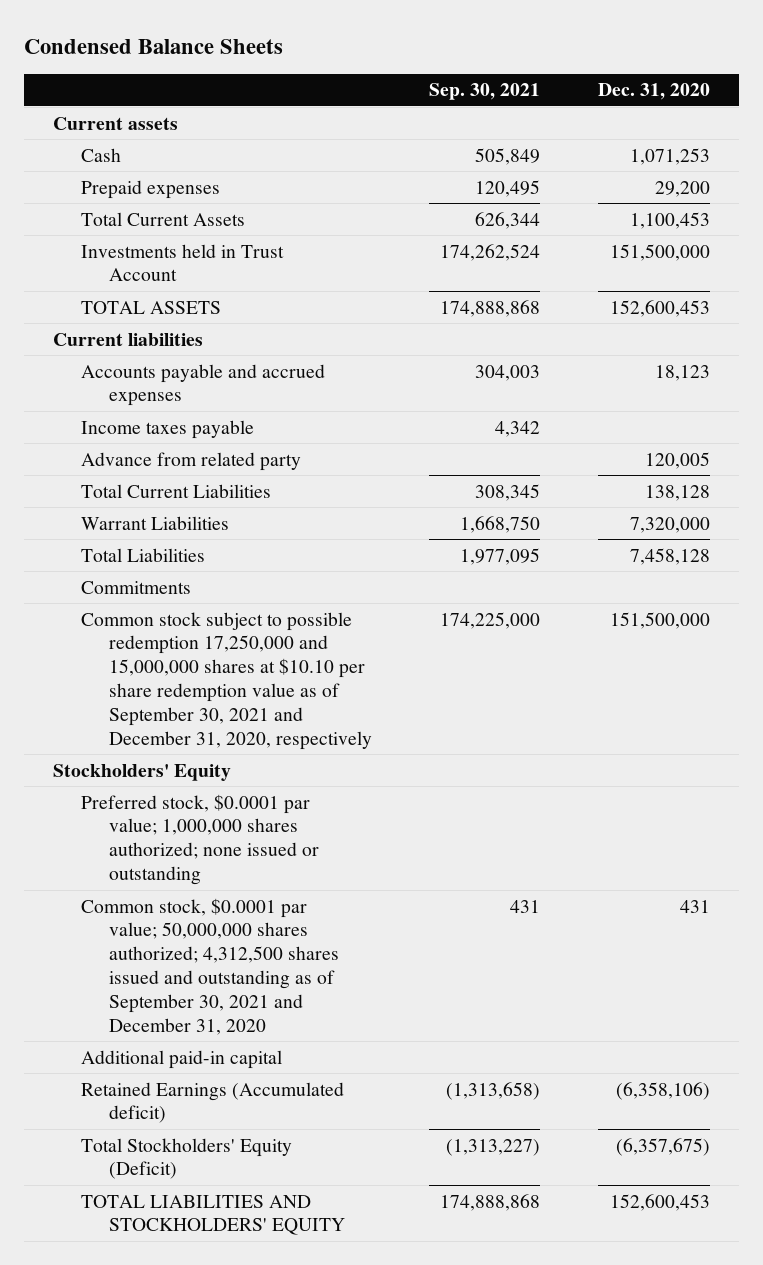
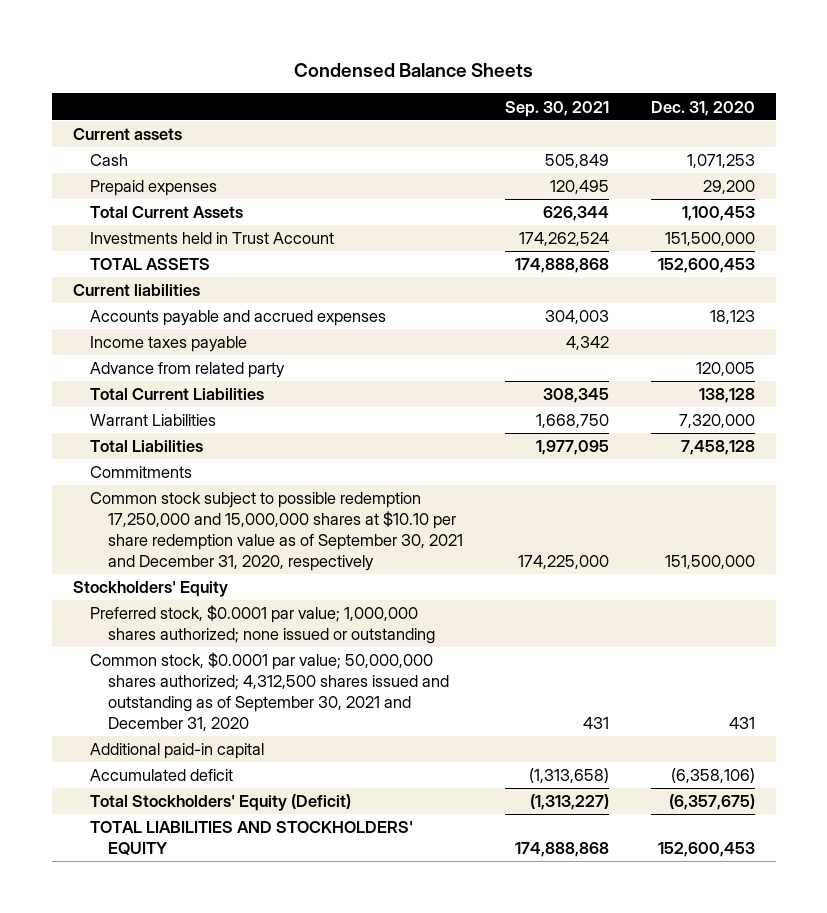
[80,1081,344,1124] Retained Earnings (Accumulated deficit) -> [90,769,234,782] Accumulated deficit

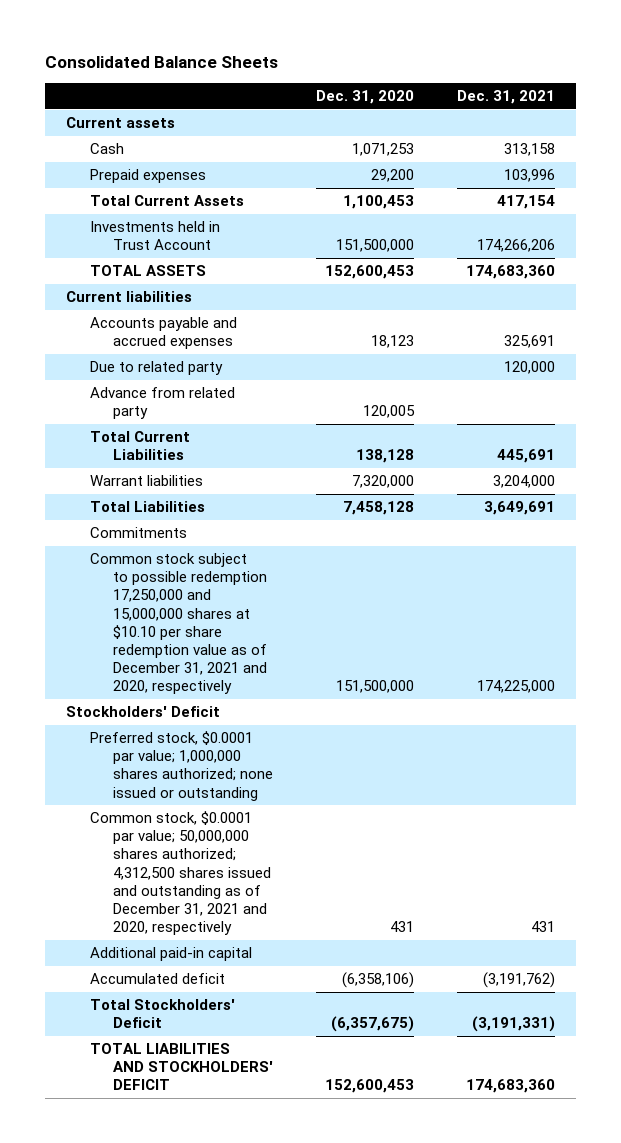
[293,62,533,77] Condensed Balance Sheets -> [44,56,278,69] Consolidated Balance Sheets
[504,100,609,117] Sep. 30, 2021 -> none
none -> [456,90,555,105] Dec. 31, 2021
[90,336,248,353] Income taxes payable -> none
none -> [89,361,223,376] Due to related party
[90,414,217,427] Warrant Liabilities -> [89,475,203,487] Warrant liabilities
[90,492,464,572] Common stock subject to possible redemption 17,250,000 and 15,000,000 shares at $10.10 per share redemption value as of September 30, 2021 and December 31, 2020, respectively -> [89,553,268,695] Common stock subject to possible redemption 17,250,000 and 15,000,000 shares at $10.10 per share redemption value as of December 31, 2021 and 2020, respectively
[72,581,228,598] Stockholders' Equity -> [66,706,221,718] Stockholders' Deficit
[90,652,450,732] Common stock, $0.0001 par value; 50,000,000 shares authorized; 4,312,500 shares issued and outstanding as of September 30, 2021 and December 31, 2020 -> [89,811,272,935] Common stock, $0.0001 par value; 50,000,000 shares authorized; 4,312,500 shares issued and outstanding as of December 31, 2021 and 2020, respectively
[90,794,352,812] Total Stockholders' Equity (Deficit) -> [89,999,235,1029] Total Stockholders' Deficit
[90,821,414,856] TOTAL LIABILITIES AND STOCKHOLDERS' EQUITY -> [89,1043,274,1091] TOTAL LIABILITIES AND STOCKHOLDERS' DEFICIT

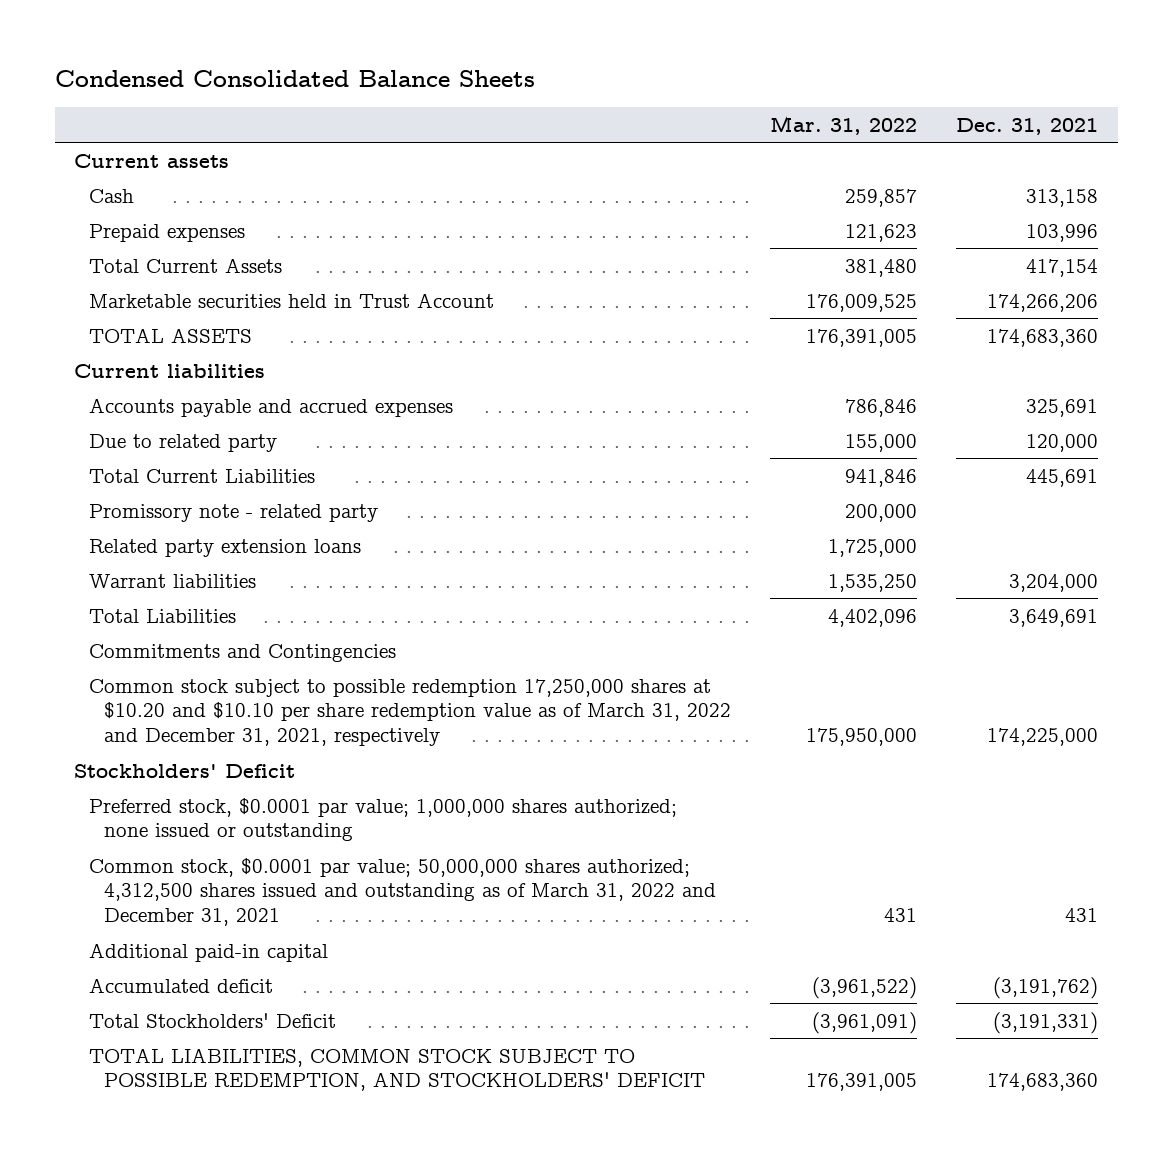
[44,56,278,69] Consolidated Balance Sheets -> [54,69,535,87] Condensed Consolidated Balance Sheets
[316,90,415,105] Dec. 31, 2020 -> none
none -> [769,115,917,135] Mar. 31, 2022
[89,221,220,251] Investments held in Trust Account -> [88,292,494,308] Marketable securities held in Trust Account
[89,387,235,420] Advance from related party -> none
none -> [88,503,378,522] Promissory note - related party
none -> [88,538,361,557] Related party extension loans
[89,527,187,539] Commitments -> [88,643,396,662] Commitments and Contingencies
[89,553,268,695] Common stock subject to possible redemption 17,250,000 and 15,000,000 shares at $10.10 per share redemption value as of December 31, 2021 and 2020, respectively -> [88,678,731,747] Common stock subject to possible redemption 17,250,000 shares at $10.20 and $10.10 per share redemption value as of March 31, 2022 and December 31, 2021, respectively
[89,811,272,935] Common stock, $0.0001 par value; 50,000,000 shares authorized; 4,312,500 shares issued and outstanding as of December 31, 2021 and 2020, respectively -> [88,857,716,927] Common stock, $0.0001 par value; 50,000,000 shares authorized; 4,312,500 shares issued and outstanding as of March 31, 2022 and December 31, 2021
[89,1043,274,1091] TOTAL LIABILITIES AND STOCKHOLDERS' DEFICIT -> [88,1047,705,1092] TOTAL LIABILITIES, COMMON STOCK SUBJECT TO POSSIBLE REDEMPTION, AND STOCKHOLDERS' DEFICIT

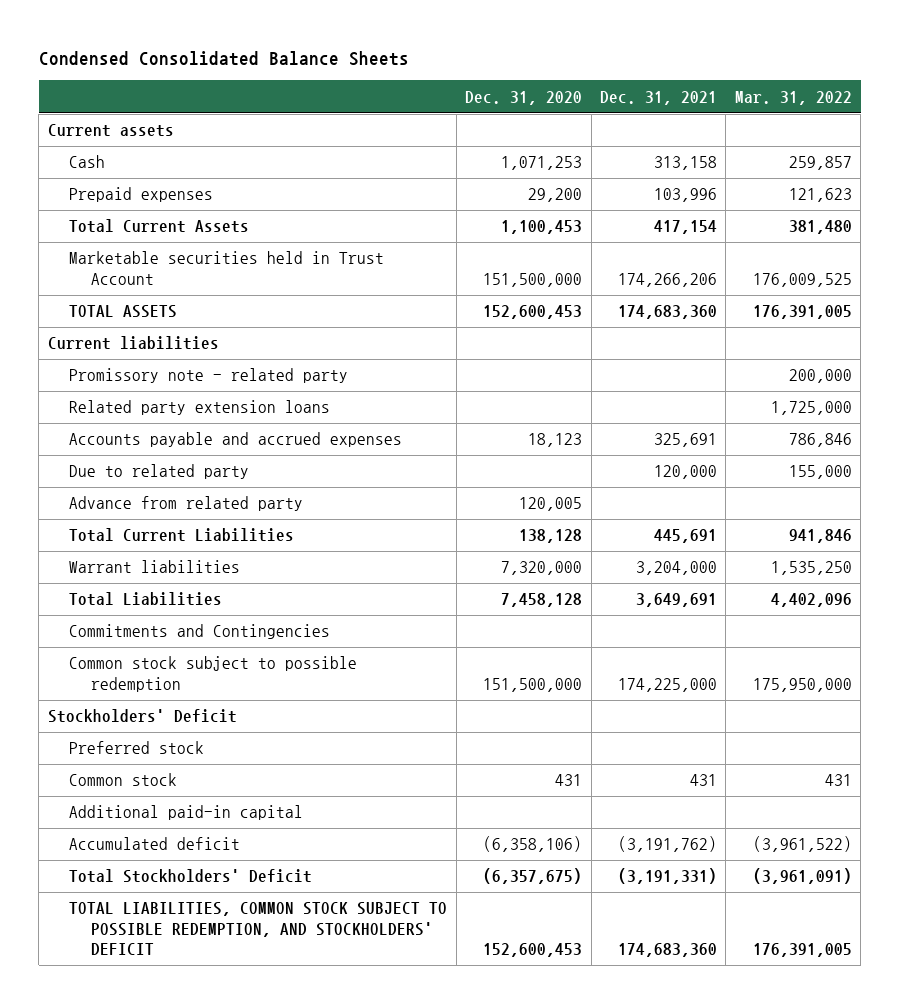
none -> [465,90,583,105] Dec. 31, 2020
[88,503,378,522] Promissory note - related party -> [69,368,349,384] Promissory note - related party
[88,538,361,557] Related party extension loans -> [69,400,331,416] Related party extension loans
none -> [69,496,304,512] Advance from related party
[88,678,731,747] Common stock subject to possible redemption 17,250,000 shares at $10.20 and $10.10 per share redemption value as of March 31, 2022 and December 31, 2021, respectively -> [69,656,358,692] Common stock subject to possible redemption
[88,797,677,842] Preferred stock, $0.0001 par value; 1,000,000 shares authorized; none issued or outstanding -> [69,741,205,755] Preferred stock
[88,857,716,927] Common stock, $0.0001 par value; 50,000,000 shares authorized; 4,312,500 shares issued and outstanding as of March 31, 2022 and December 31, 2021 -> [69,773,178,787] Common stock

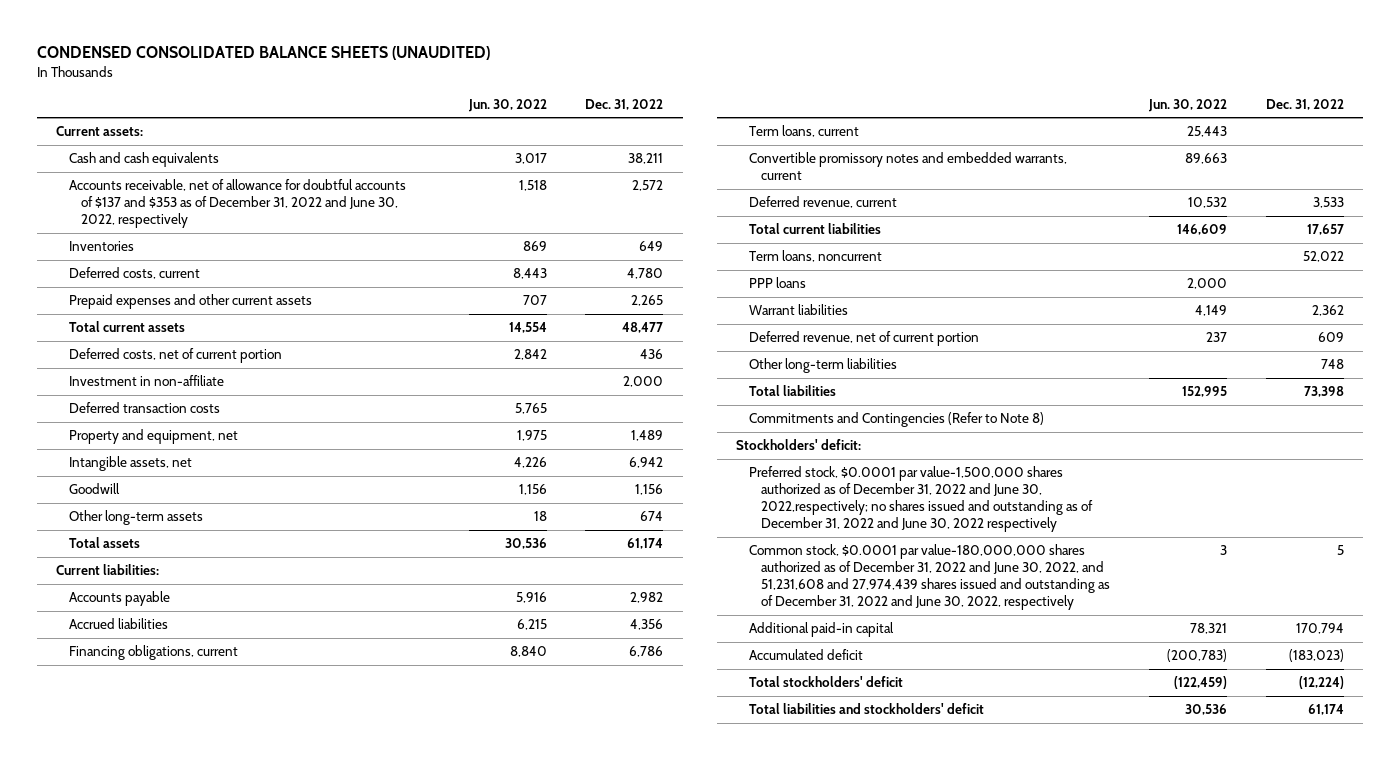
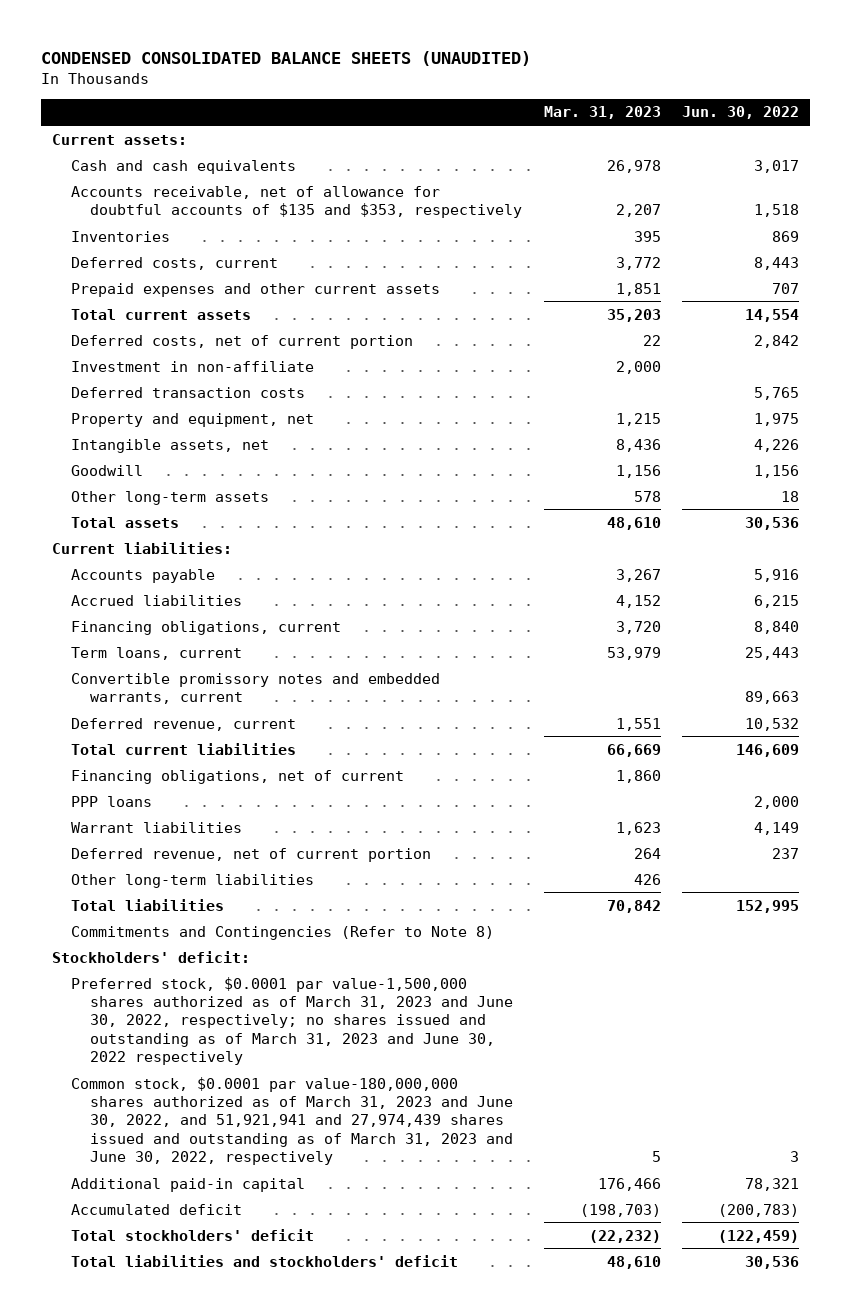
[585,98,664,110] Dec. 31, 2022 -> none
none -> [543,106,661,120] Mar. 31, 2023
[68,179,406,229] Accounts receivable, net of allowance for doubtful accounts of $137 and $353 as of December 31, 2022 and June 30, 2022, respectively -> [70,185,523,219] Accounts receivable, net of allowance for doubtful accounts of $135 and $353, respectively
[748,250,882,263] Term loans, noncurrent -> none
none -> [70,769,404,784] Financing obligations, net of current
[748,466,1094,533] Preferred stock, $0.0001 par value-1,500,000 shares authorized as of December 31, 2022 and June 30, 2022,respectively; no shares issued and outstanding as of December 31, 2022 and June 30, 2022 respectively -> [70,976,514,1066] Preferred stock, $0.0001 par value-1,500,000 shares authorized as of March 31, 2023 and June 30, 2022, respectively; no shares issued and outstanding as of March 31, 2023 and June 30, 2022 respectively
[748,544,1111,611] Common stock, $0.0001 par value-180,000,000 shares authorized as of December 31, 2022 and June 30, 2022, and 51,231,608 and 27,974,439 shares issued and outstanding as of December 31, 2022 and June 30, 2022, respectively -> [70,1076,514,1166] Common stock, $0.0001 par value-180,000,000 shares authorized as of March 31, 2023 and June 30, 2022, and 51,921,941 and 27,974,439 shares issued and outstanding as of March 31, 2023 and June 30, 2022, respectively

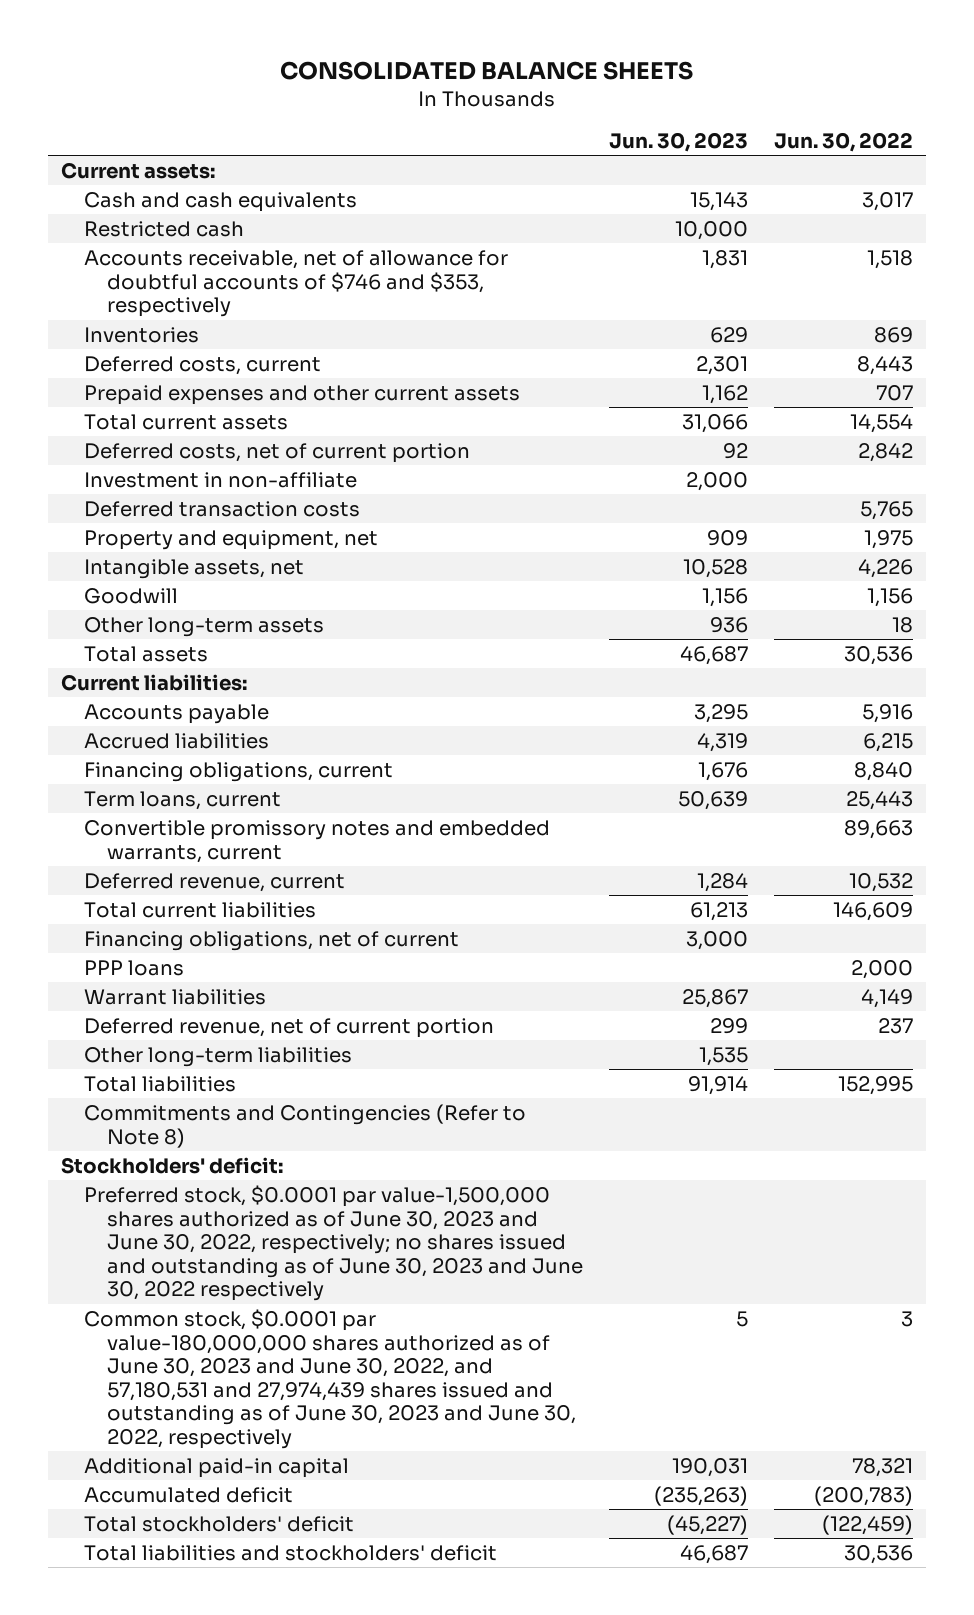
[40,50,531,66] CONDENSED CONSOLIDATED BALANCE SHEETS (UNAUDITED) -> [279,61,693,81] CONSOLIDATED BALANCE SHEETS
[543,106,661,120] Mar. 31, 2023 -> none
none -> [608,131,748,152] Jun. 30, 2023
none -> [84,220,245,237] Restricted cash
[70,185,523,219] Accounts receivable, net of allowance for doubtful accounts of $135 and $353, respectively -> [84,249,509,318] Accounts receivable, net of allowance for doubtful accounts of $746 and $353, respectively
[70,976,514,1066] Preferred stock, $0.0001 par value-1,500,000 shares authorized as of March 31, 2023 and June 30, 2022, respectively; no shares issued and outstanding as of March 31, 2023 and June 30, 2022 respectively -> [84,1184,583,1302] Preferred stock, $0.0001 par value-1,500,000 shares authorized as of June 30, 2023 and June 30, 2022, respectively; no shares issued and outstanding as of June 30, 2023 and June 30, 2022 respectively
[70,1076,514,1166] Common stock, $0.0001 par value-180,000,000 shares authorized as of March 31, 2023 and June 30, 2022, and 51,921,941 and 27,974,439 shares issued and outstanding as of March 31, 2023 and June 30, 2022, respectively -> [84,1308,576,1450] Common stock, $0.0001 par value-180,000,000 shares authorized as of June 30, 2023 and June 30, 2022, and 57,180,531 and 27,974,439 shares issued and outstanding as of June 30, 2023 and June 30, 2022, respectively

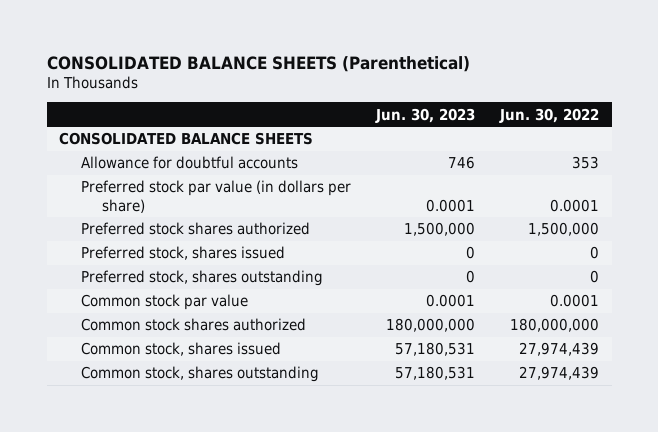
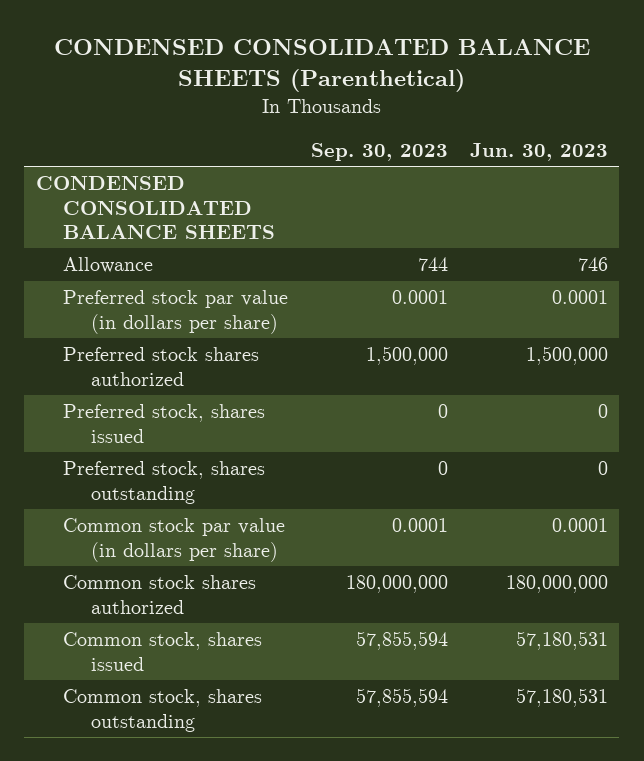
[46,55,470,72] CONSOLIDATED BALANCE SHEETS (Parenthetical) -> [53,39,590,93] CONDENSED CONSOLIDATED BALANCE SHEETS (Parenthetical)
[499,107,600,123] Jun. 30, 2022 -> none
none -> [310,142,448,161] Sep. 30, 2023
[59,132,314,146] CONSOLIDATED BALANCE SHEETS -> [35,176,276,239] CONDENSED CONSOLIDATED BALANCE SHEETS
[80,156,298,170] Allowance for doubtful accounts -> [63,257,154,274] Allowance
[80,294,248,311] Common stock par value -> [63,518,286,562] Common stock par value (in dollars per share)

